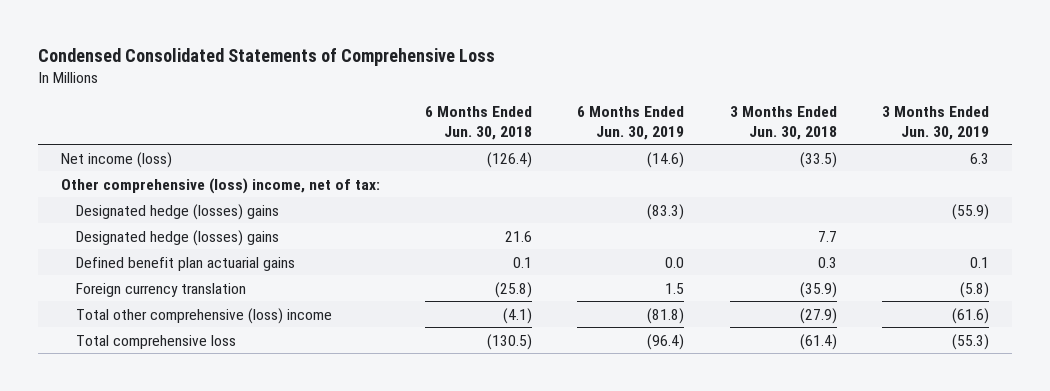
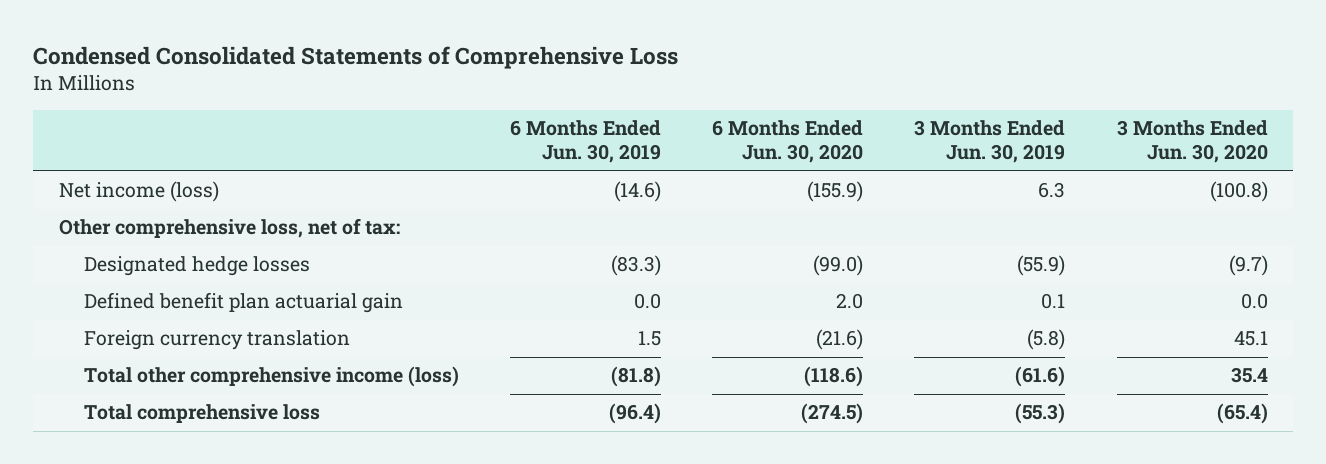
[425,105,533,140] 6 Months Ended Jun. 30, 2018 -> none
[729,105,837,140] 3 Months Ended Jun. 30, 2018 -> none
none -> [712,120,864,164] 6 Months Ended Jun. 30, 2020
none -> [1116,120,1268,164] 3 Months Ended Jun. 30, 2020
[76,229,280,246] Designated hedge (losses) gains -> none
[60,177,380,194] Other comprehensive (loss) income, net of tax: -> [58,218,400,239] Other comprehensive loss, net of tax:
[76,203,280,220] Designated hedge (losses) gains -> [83,256,310,277] Designated hedge losses
[76,256,296,271] Defined benefit plan actuarial gains -> [83,292,403,314] Defined benefit plan actuarial gain
[76,307,333,324] Total other comprehensive (loss) income -> [83,366,459,388] Total other comprehensive income (loss)

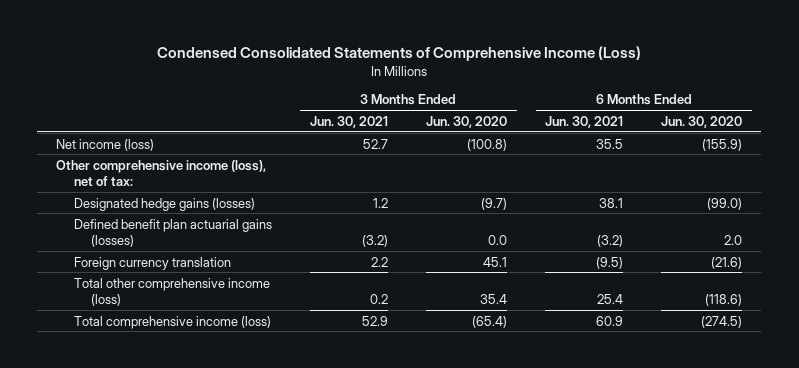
[33,45,679,69] Condensed Consolidated Statements of Comprehensive Loss -> [157,45,642,61] Condensed Consolidated Statements of Comprehensive Income (Loss)
[509,120,661,164] 6 Months Ended Jun. 30, 2019 -> none
[914,120,1066,164] 3 Months Ended Jun. 30, 2019 -> none
none -> [309,115,388,128] Jun. 30, 2021
none -> [545,115,624,128] Jun. 30, 2021
[58,218,400,239] Other comprehensive loss, net of tax: -> [56,159,267,186] Other comprehensive income (loss), net of tax:
[83,256,310,277] Designated hedge losses -> [73,197,255,211] Designated hedge gains (losses)
[83,292,403,314] Defined benefit plan actuarial gain -> [73,218,272,247] Defined benefit plan actuarial gains (losses)
[83,404,320,424] Total comprehensive loss -> [73,315,271,329] Total comprehensive income (loss)

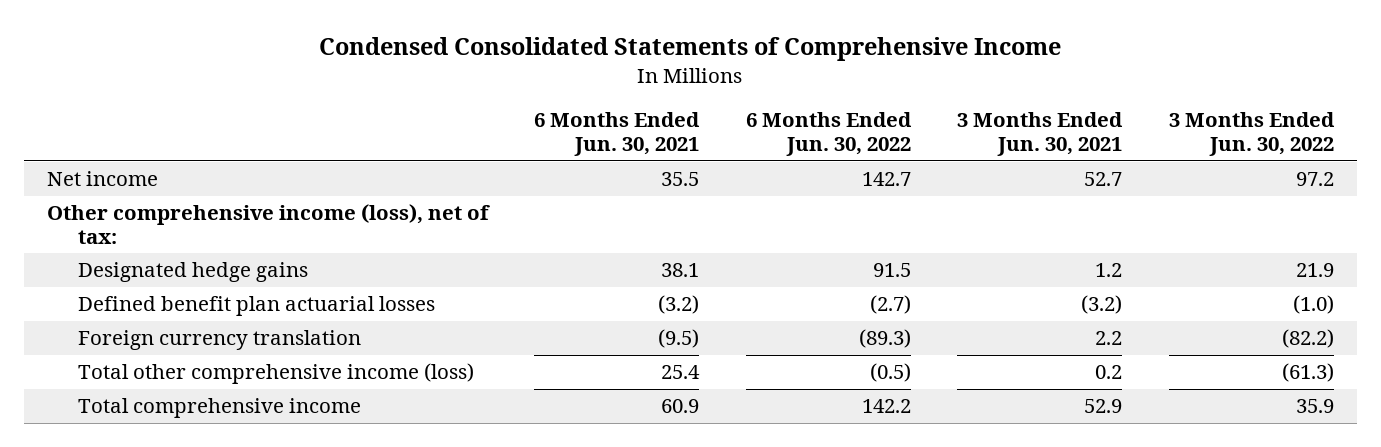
[157,45,642,61] Condensed Consolidated Statements of Comprehensive Income (Loss) -> [319,37,1062,62] Condensed Consolidated Statements of Comprehensive Income
[426,115,508,128] Jun. 30, 2020 -> none
[661,115,743,128] Jun. 30, 2020 -> none
none -> [745,112,912,156] 6 Months Ended Jun. 30, 2022
none -> [1168,112,1335,156] 3 Months Ended Jun. 30, 2022
[56,138,155,151] Net income (loss) -> [47,171,159,187] Net income
[73,197,255,211] Designated hedge gains (losses) -> [77,262,308,283] Designated hedge gains
[73,218,272,247] Defined benefit plan actuarial gains (losses) -> [77,296,435,317] Defined benefit plan actuarial losses
[73,315,271,329] Total comprehensive income (loss) -> [77,398,361,419] Total comprehensive income

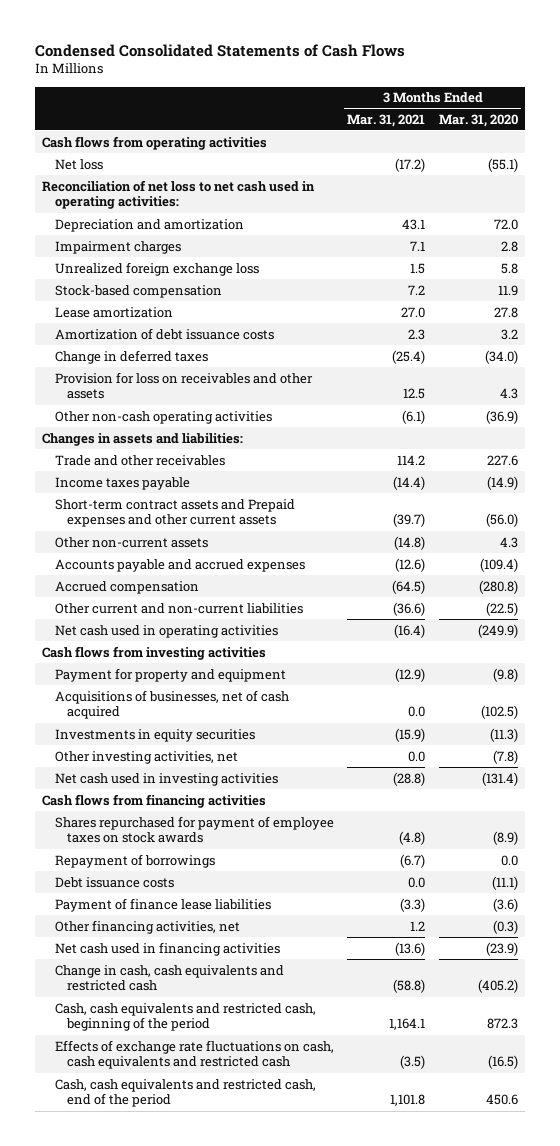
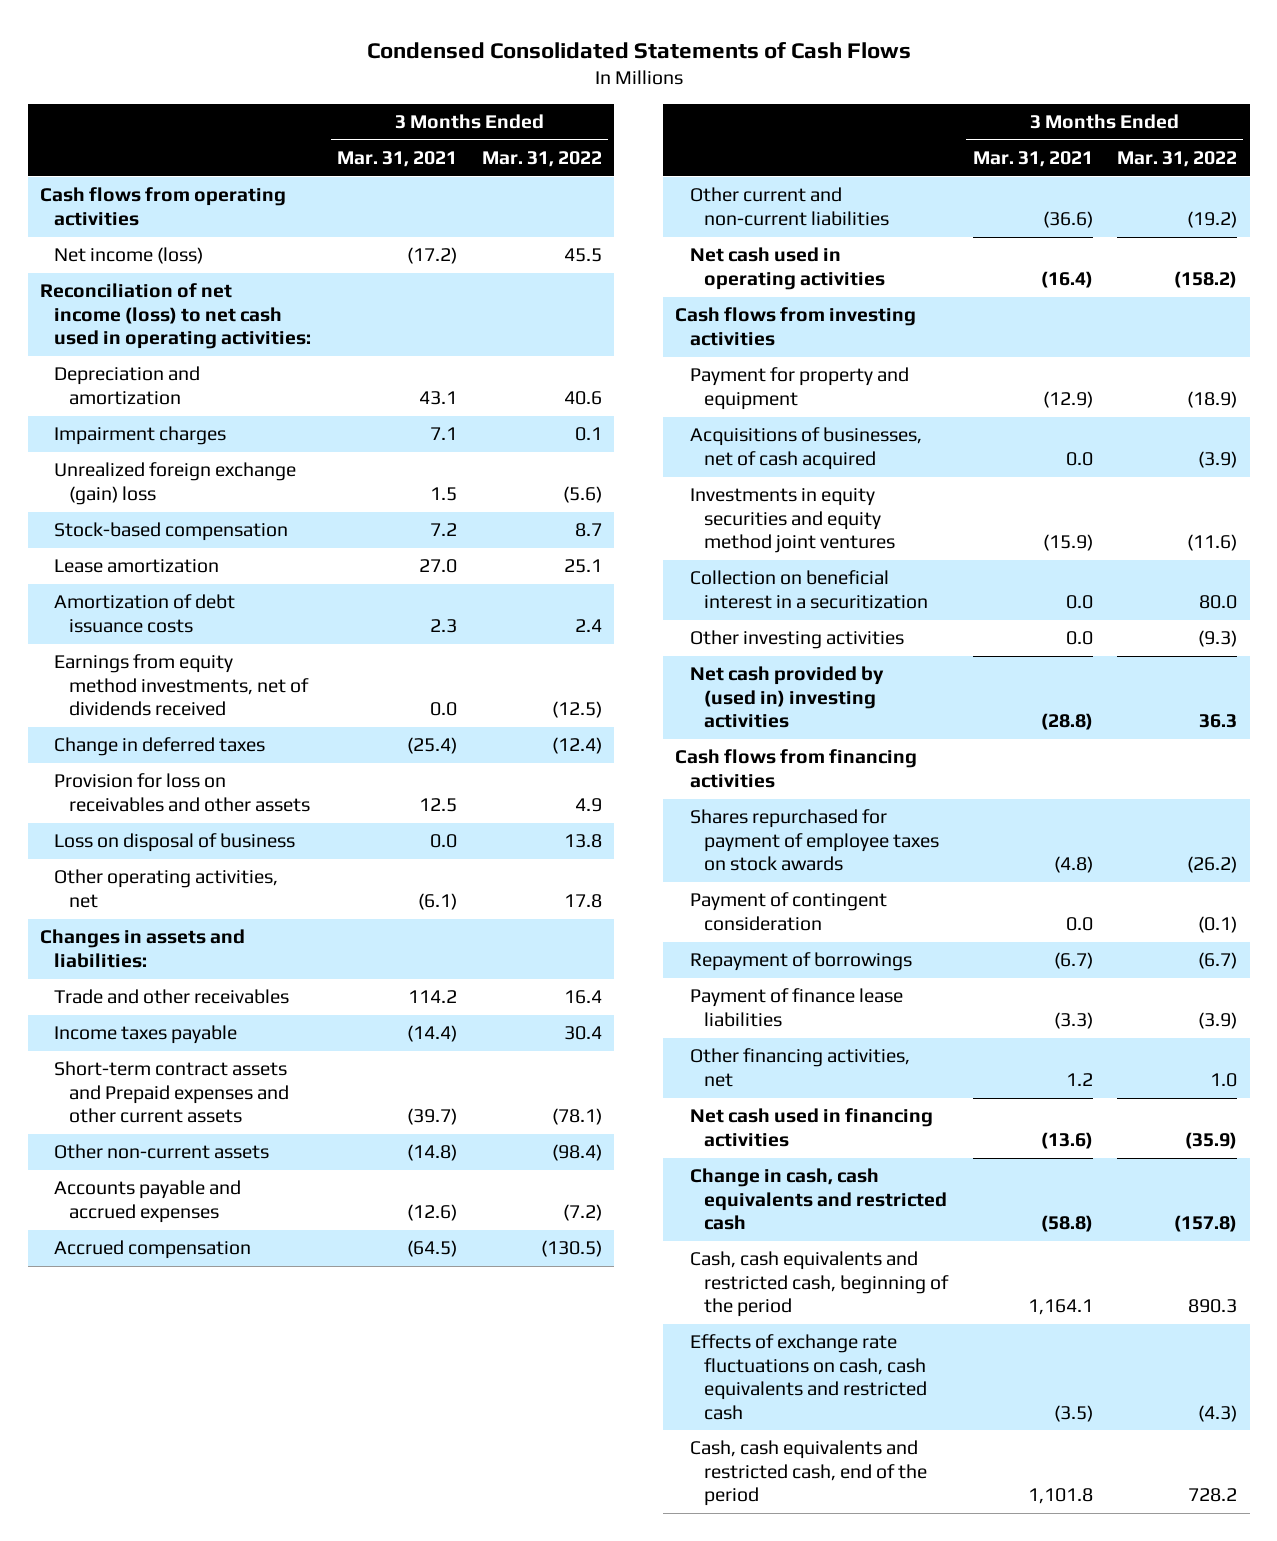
[439,113,519,127] Mar. 31, 2020 -> none
none -> [482,151,603,168] Mar. 31, 2022
[54,158,103,170] Net loss -> [54,247,204,265] Net income (loss)
[41,179,315,210] Reconciliation of net loss to net cash used in operating activities: -> [40,283,312,350] Reconciliation of net income (loss) to net cash used in operating activities:
[54,261,259,276] Unrealized foreign exchange loss -> [54,462,297,505] Unrealized foreign exchange (gain) loss
none -> [54,654,309,717] Earnings from equity method investments, net of dividends received
none -> [54,833,296,853] Loss on disposal of business
[54,410,272,424] Other non-cash operating activities -> [54,869,279,908] Other operating activities, net
[54,728,255,742] Investments in equity securities -> [689,488,895,554] Investments in equity securities and equity method joint ventures
none -> [689,570,928,609] Collection on beneficial interest in a securitization
[54,750,238,764] Other investing activities, net -> [689,630,904,650] Other investing activities
[54,772,278,786] Net cash used in investing activities -> [689,666,884,729] Net cash provided by (used in) investing activities
none -> [689,892,887,931] Payment of contingent consideration
[54,876,174,888] Debt issuance costs -> none

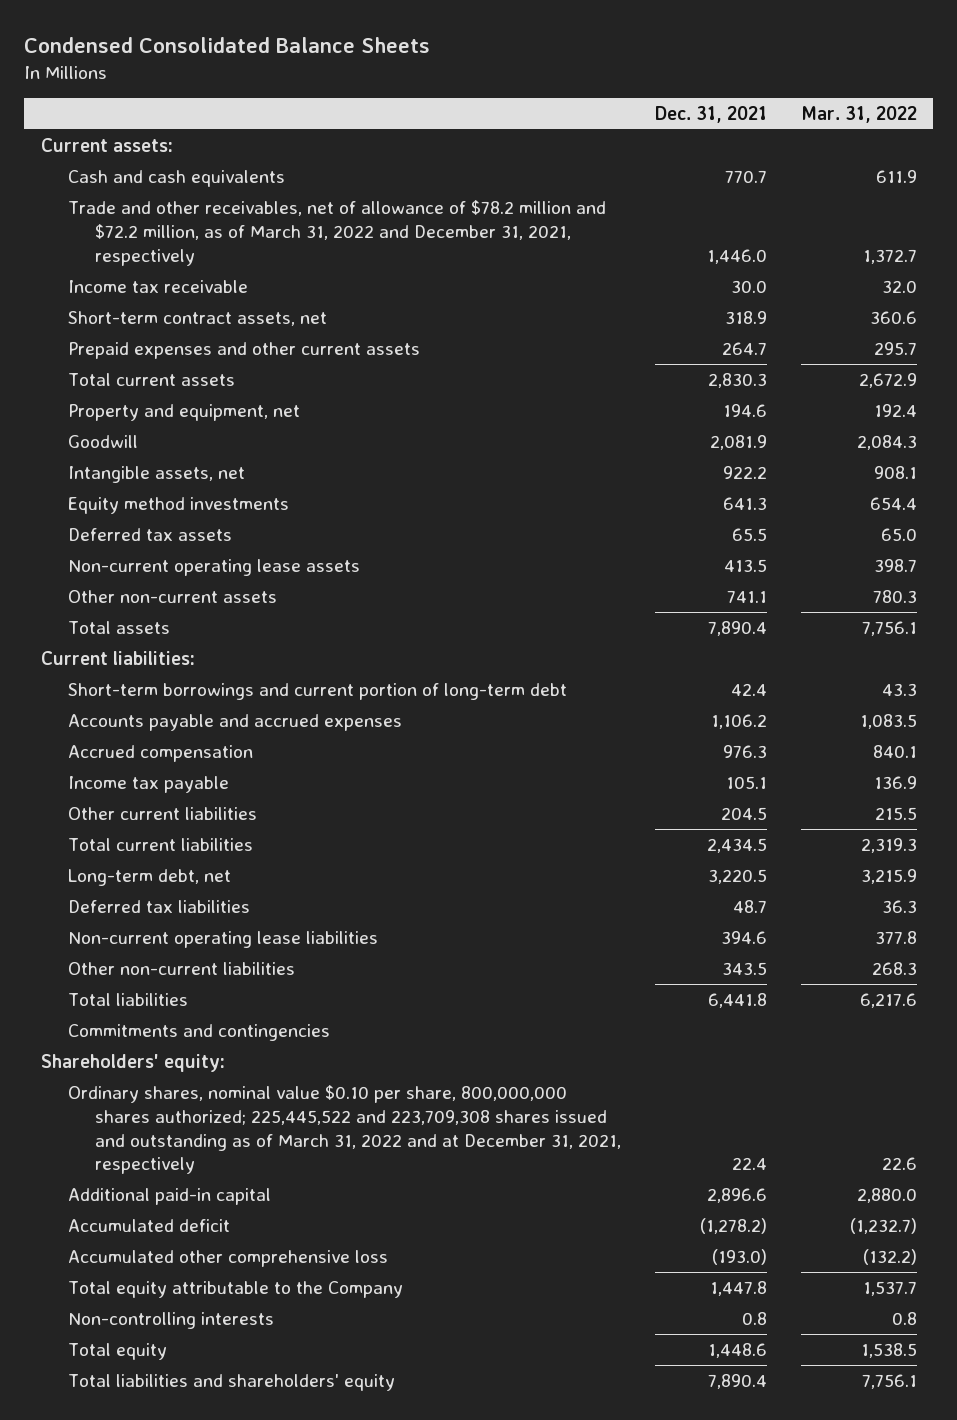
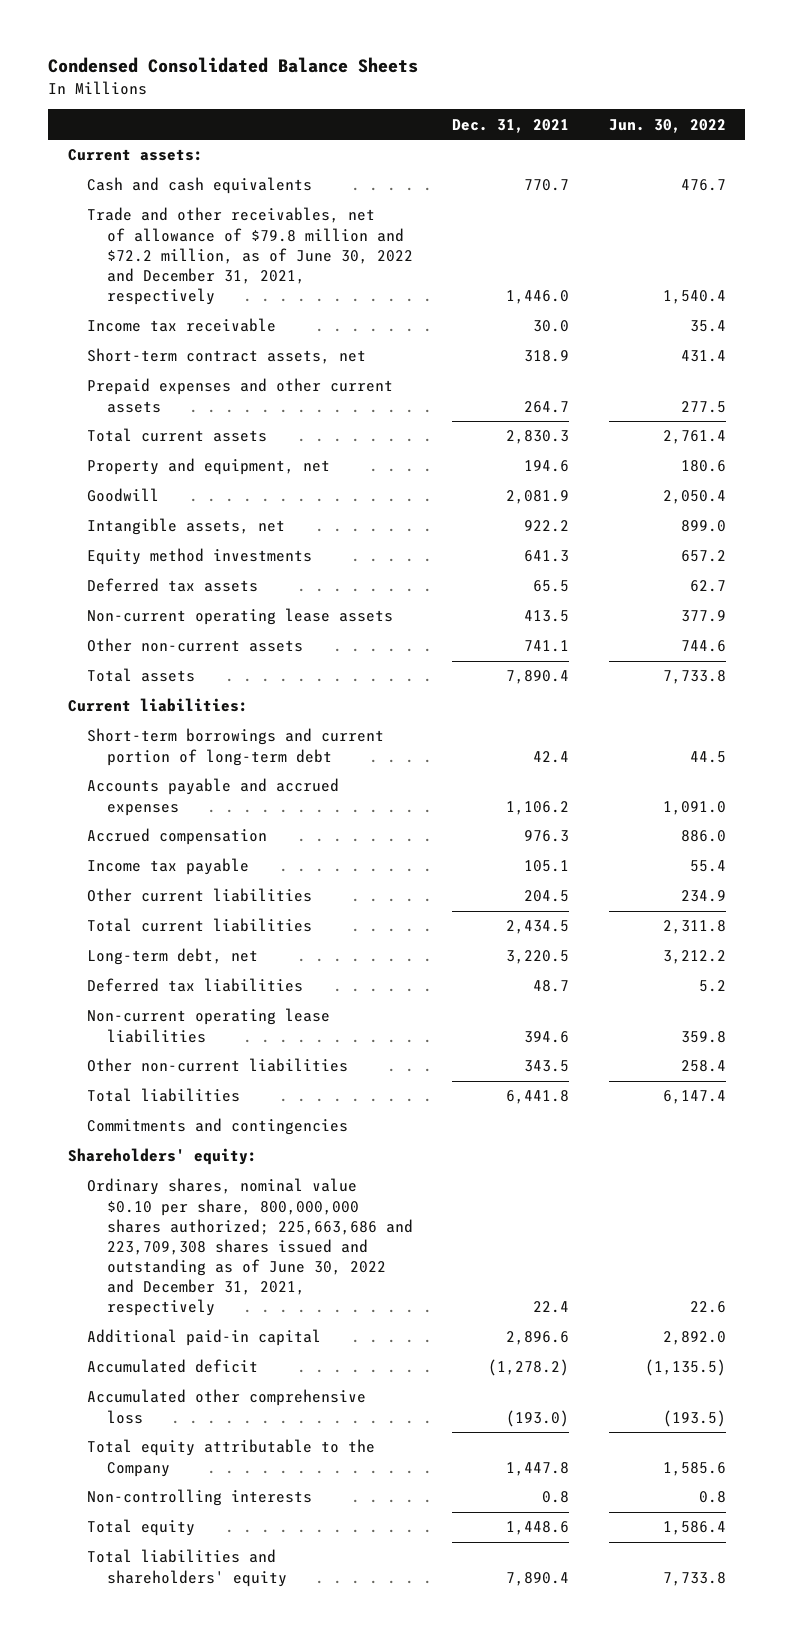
[800,105,917,123] Mar. 31, 2022 -> none
none -> [608,118,726,133] Jun. 30, 2022
[67,200,606,266] Trade and other receivables, net of allowance of $78.2 million and $72.2 million, as of March 31, 2022 and December 31, 2021, respectively -> [87,207,413,306] Trade and other receivables, net of allowance of $79.8 million and $72.2 million, as of June 30, 2022 and December 31, 2021, respectively
[67,1085,622,1175] Ordinary shares, nominal value $0.10 per share, 800,000,000 shares authorized; 225,445,522 and 223,709,308 shares issued and outstanding as of March 31, 2022 and at December 31, 2021, respectively -> [87,1178,413,1317] Ordinary shares, nominal value $0.10 per share, 800,000,000 shares authorized; 225,663,686 and 223,709,308 shares issued and outstanding as of June 30, 2022 and December 31, 2021, respectively

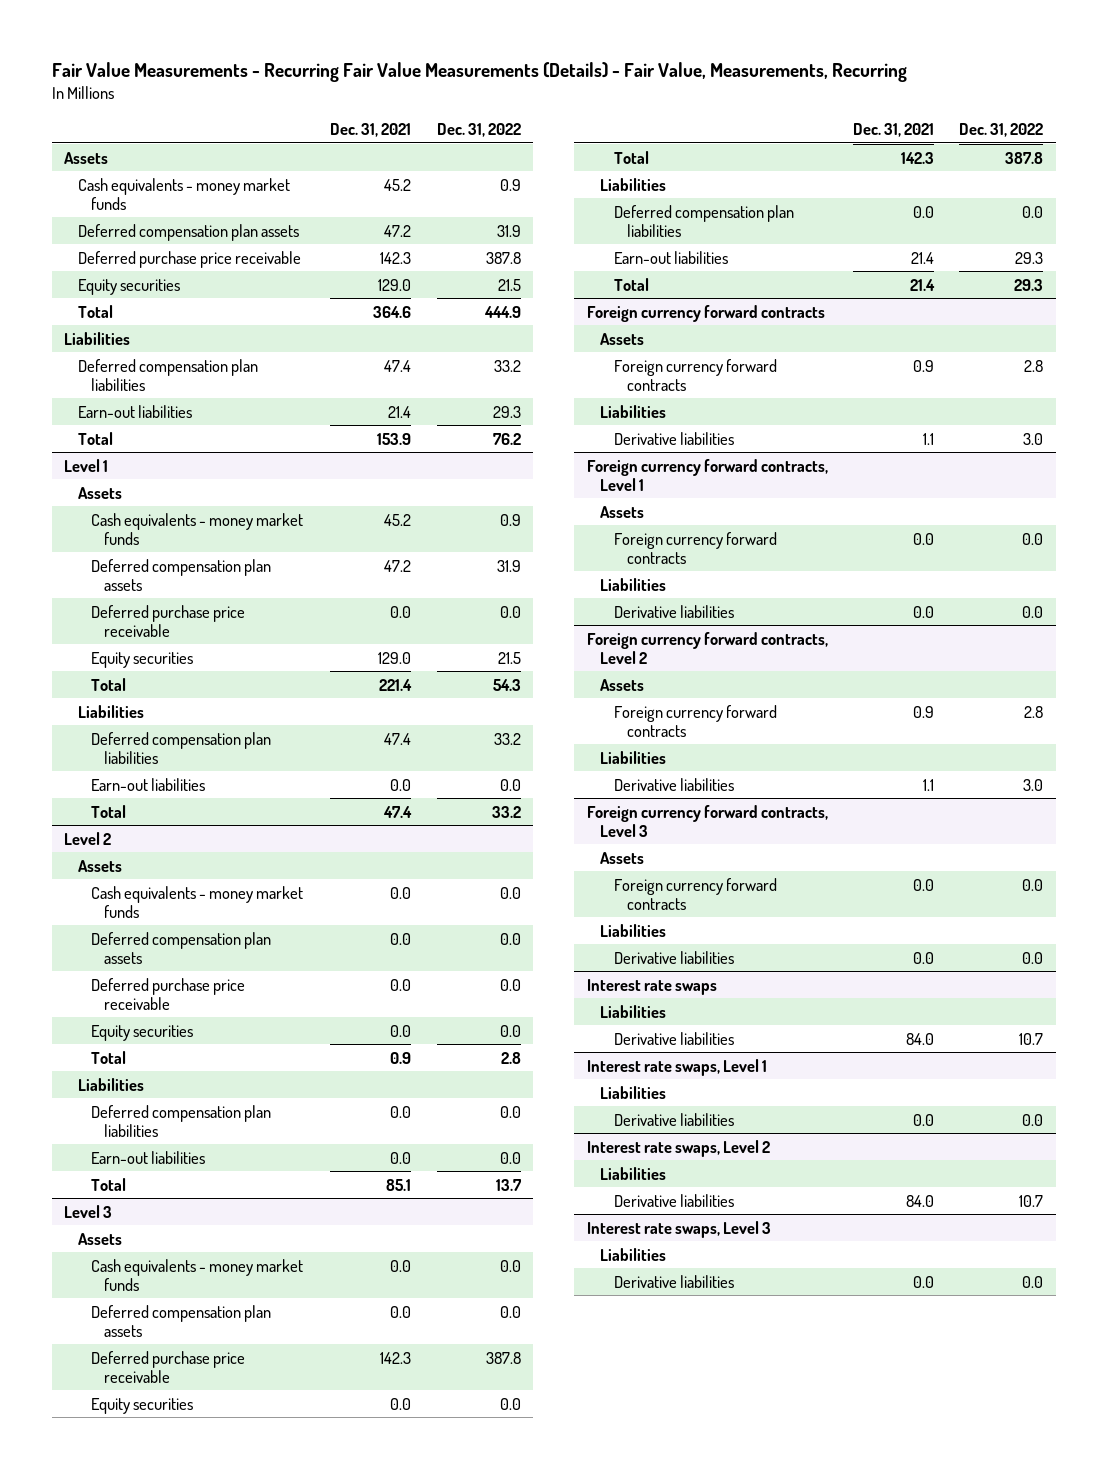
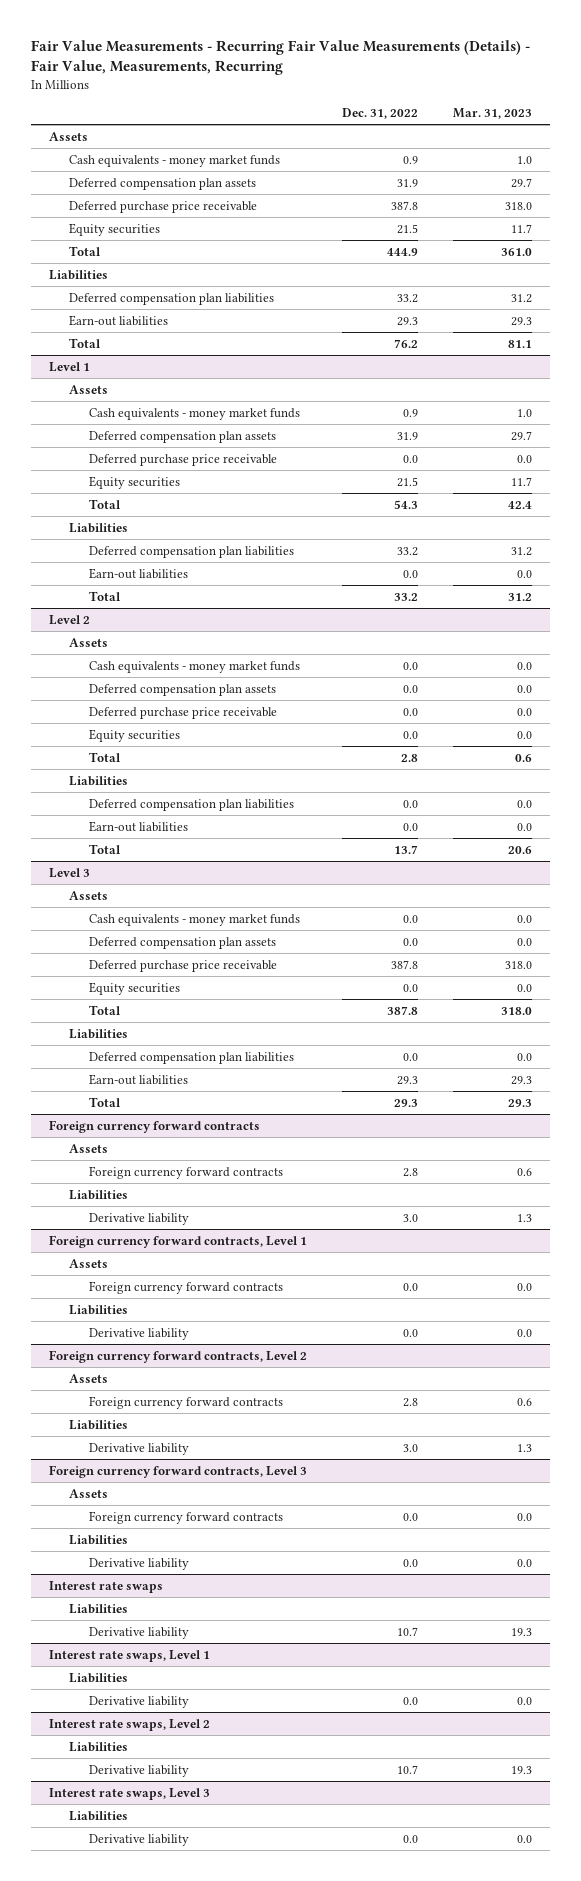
[330,123,412,138] Dec. 31, 2021 -> none
none -> [453,107,533,119] Mar. 31, 2023
[613,431,734,445] Derivative liabilities -> [89,1212,190,1225] Derivative liability
[613,604,734,618] Derivative liabilities -> [89,1327,190,1340] Derivative liability
[613,777,734,791] Derivative liabilities -> [89,1442,190,1455] Derivative liability
[613,950,734,964] Derivative liabilities -> [89,1557,190,1570] Derivative liability
[613,1031,734,1045] Derivative liabilities -> [89,1626,190,1639] Derivative liability
[613,1112,734,1126] Derivative liabilities -> [89,1695,190,1708] Derivative liability
[613,1193,734,1207] Derivative liabilities -> [89,1764,190,1777] Derivative liability
[613,1274,734,1288] Derivative liabilities -> [89,1833,190,1846] Derivative liability

